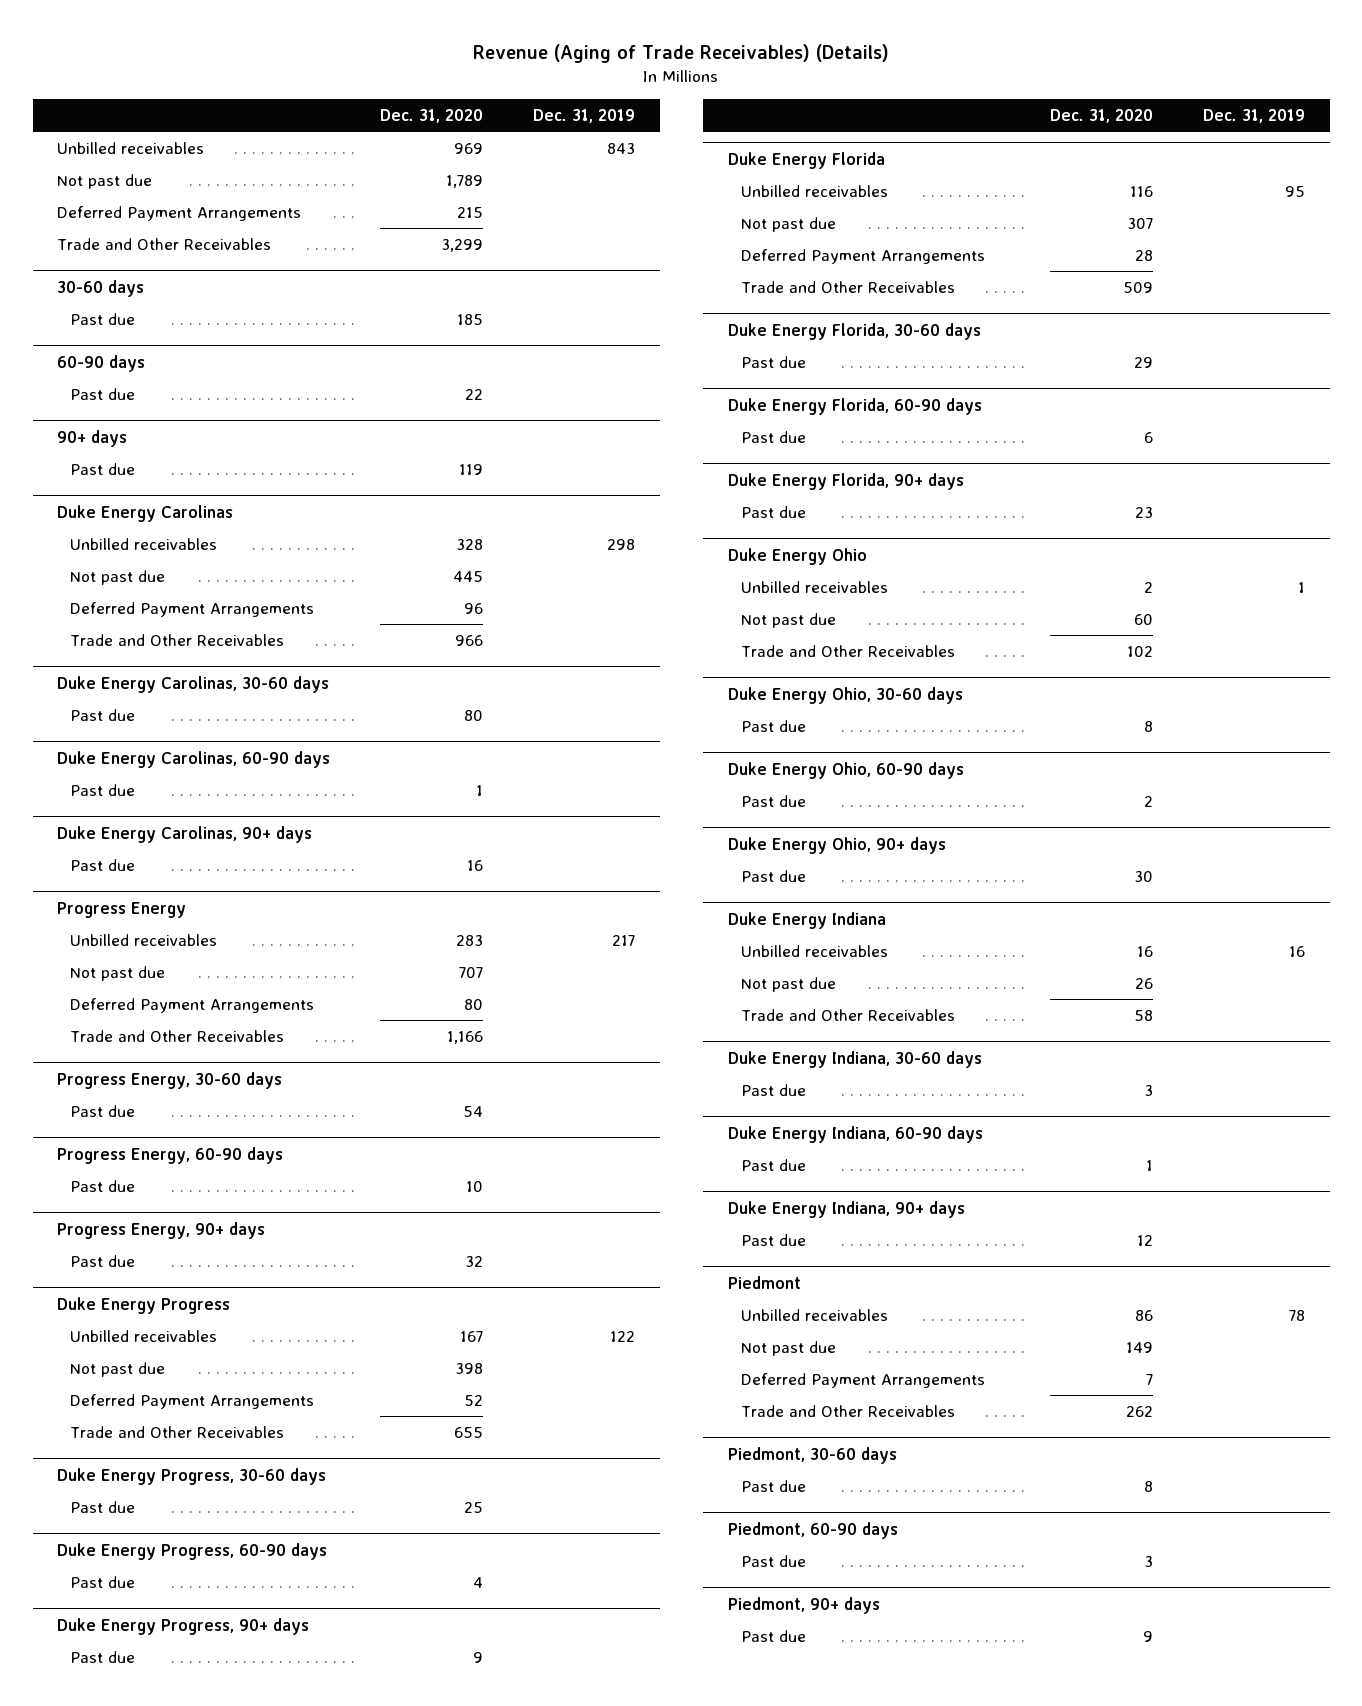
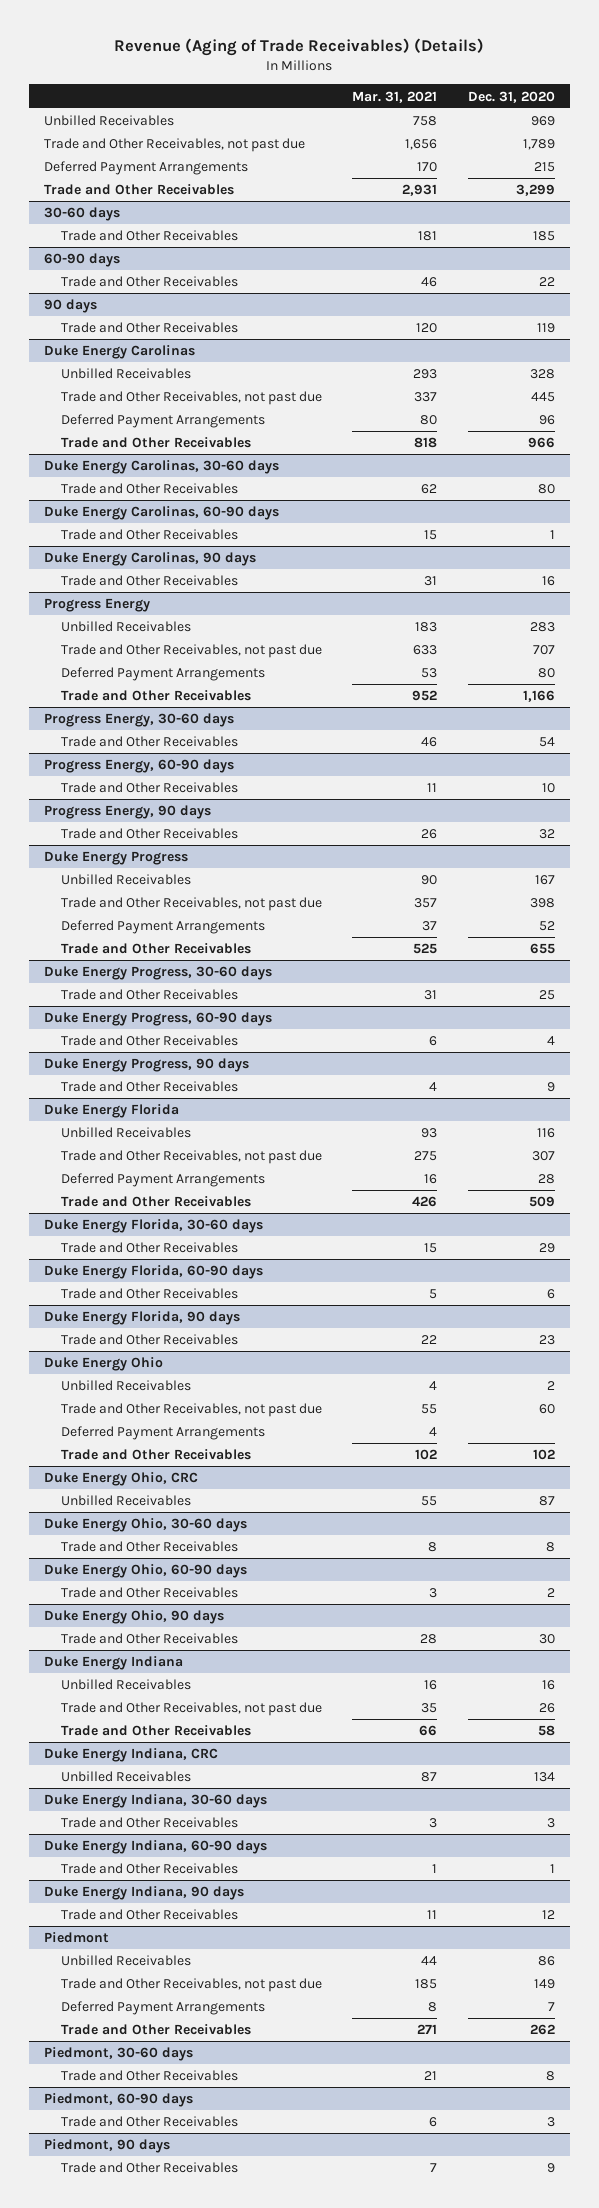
[532,109,635,124] Dec. 31, 2019 -> none
none -> [352,90,438,103] Mar. 31, 2021
[57,141,205,154] Unbilled receivables -> [44,115,175,127] Unbilled Receivables
[57,173,153,189] Not past due -> [44,138,306,153] Trade and Other Receivables, not past due
[70,312,136,325] Past due -> [60,230,238,242] Trade and Other Receivables
[70,387,136,400] Past due -> [60,276,238,288] Trade and Other Receivables
[57,429,128,447] 90+ days -> [44,299,98,314] 90 days
[70,462,136,475] Past due -> [60,322,238,334] Trade and Other Receivables
[70,537,218,550] Unbilled receivables -> [60,368,191,380] Unbilled Receivables
[70,569,166,585] Not past due -> [60,391,322,406] Trade and Other Receivables, not past due
[70,708,136,721] Past due -> [60,483,238,495] Trade and Other Receivables
[70,783,136,796] Past due -> [60,529,238,541] Trade and Other Receivables
[57,825,313,843] Duke Energy Carolinas, 90+ days -> [44,552,257,567] Duke Energy Carolinas, 90 days
[70,858,136,871] Past due -> [60,575,238,587] Trade and Other Receivables
[70,933,218,946] Unbilled receivables -> [60,621,191,633] Unbilled Receivables
[70,965,166,981] Not past due -> [60,644,322,659] Trade and Other Receivables, not past due
[70,1104,136,1117] Past due -> [60,736,238,748] Trade and Other Receivables
[70,1179,136,1192] Past due -> [60,782,238,794] Trade and Other Receivables
[57,1221,266,1239] Progress Energy, 90+ days -> [44,805,212,820] Progress Energy, 90 days
[70,1254,136,1267] Past due -> [60,828,238,840] Trade and Other Receivables
[70,1329,218,1342] Unbilled receivables -> [60,874,191,886] Unbilled Receivables
[70,1361,166,1377] Not past due -> [60,897,322,912] Trade and Other Receivables, not past due
[70,1500,136,1513] Past due -> [60,989,238,1001] Trade and Other Receivables
[70,1575,136,1588] Past due -> [60,1035,238,1047] Trade and Other Receivables
[57,1617,310,1635] Duke Energy Progress, 90+ days -> [44,1058,250,1073] Duke Energy Progress, 90 days
[70,1650,136,1663] Past due -> [60,1081,238,1093] Trade and Other Receivables
[740,184,888,197] Unbilled receivables -> [60,1127,191,1139] Unbilled Receivables
[740,216,836,232] Not past due -> [60,1150,322,1165] Trade and Other Receivables, not past due
[740,355,806,368] Past due -> [60,1242,238,1254] Trade and Other Receivables
[740,430,806,443] Past due -> [60,1288,238,1300] Trade and Other Receivables
[727,472,964,490] Duke Energy Florida, 90+ days -> [44,1311,241,1326] Duke Energy Florida, 90 days
[740,505,806,518] Past due -> [60,1334,238,1346] Trade and Other Receivables
[740,580,888,593] Unbilled receivables -> [60,1380,191,1392] Unbilled Receivables
[740,612,836,628] Not past due -> [60,1403,322,1418] Trade and Other Receivables, not past due
none -> [60,1426,265,1441] Deferred Payment Arrangements
none -> [44,1472,199,1487] Duke Energy Ohio, CRC
none -> [60,1495,191,1507] Unbilled Receivables
[740,719,806,732] Past due -> [60,1541,238,1553] Trade and Other Receivables
[740,794,806,807] Past due -> [60,1587,238,1599] Trade and Other Receivables
[727,836,946,854] Duke Energy Ohio, 90+ days -> [44,1610,225,1625] Duke Energy Ohio, 90 days
[740,869,806,882] Past due -> [60,1633,238,1645] Trade and Other Receivables
[740,944,888,957] Unbilled receivables -> [60,1679,191,1691] Unbilled Receivables
[740,976,836,992] Not past due -> [60,1702,322,1717] Trade and Other Receivables, not past due
none -> [44,1748,219,1763] Duke Energy Indiana, CRC
none -> [60,1771,191,1783] Unbilled Receivables
[740,1083,806,1096] Past due -> [60,1817,238,1829] Trade and Other Receivables
[740,1158,806,1171] Past due -> [60,1863,238,1875] Trade and Other Receivables
[727,1200,965,1218] Duke Energy Indiana, 90+ days -> [44,1886,245,1901] Duke Energy Indiana, 90 days
[740,1233,806,1246] Past due -> [60,1909,238,1921] Trade and Other Receivables
[740,1308,888,1321] Unbilled receivables -> [60,1955,191,1967] Unbilled Receivables
[740,1340,836,1356] Not past due -> [60,1978,322,1993] Trade and Other Receivables, not past due
[740,1479,806,1492] Past due -> [60,2070,238,2082] Trade and Other Receivables
[740,1554,806,1567] Past due -> [60,2116,238,2128] Trade and Other Receivables
[727,1596,880,1614] Piedmont, 90+ days -> [44,2139,171,2154] Piedmont, 90 days
[740,1629,806,1642] Past due -> [60,2162,238,2174] Trade and Other Receivables

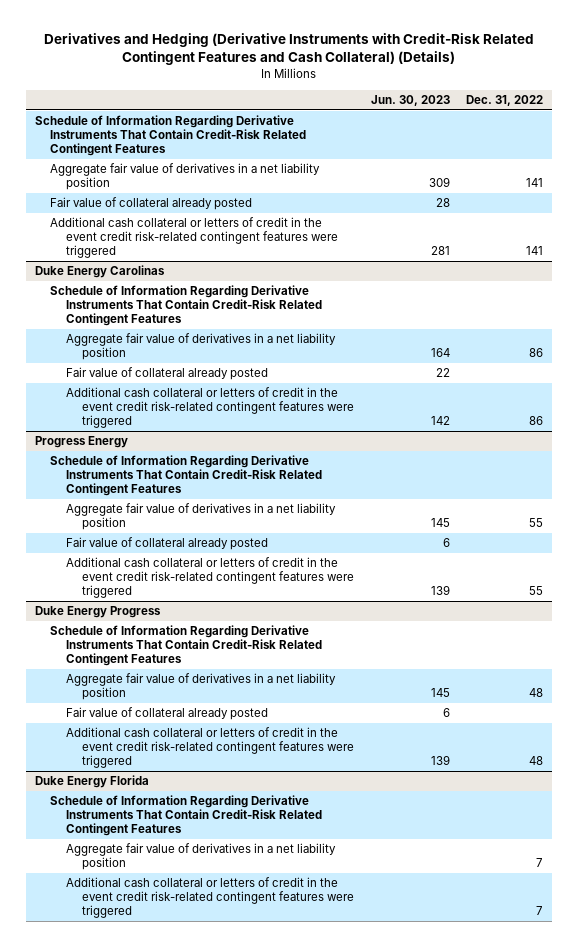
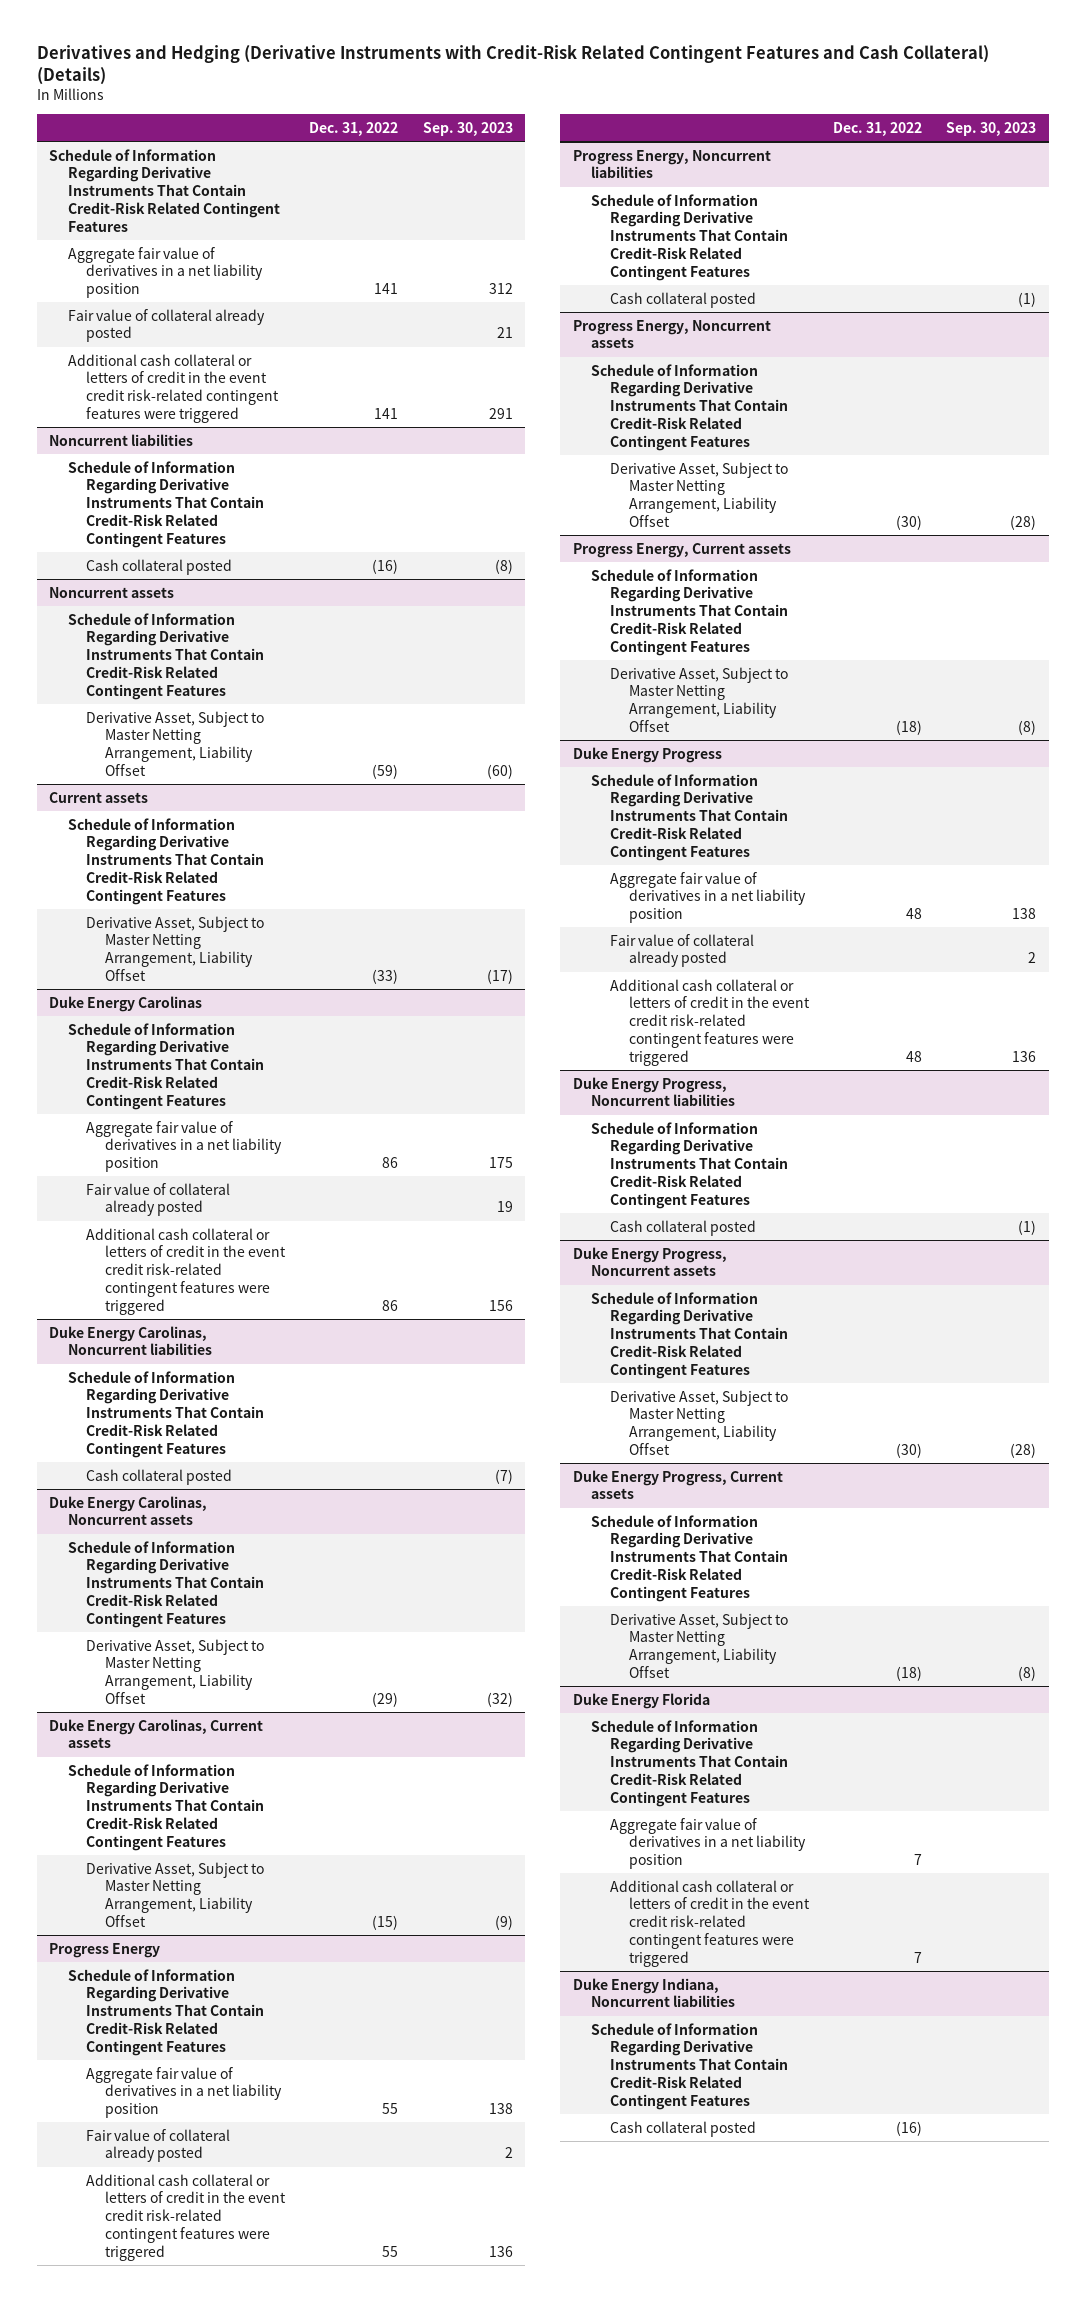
[370,94,450,106] Jun. 30, 2023 -> none
none -> [422,121,513,136] Sep. 30, 2023
none -> [48,433,193,446] Noncurrent liabilities
none -> [67,460,265,548] Schedule of Information Regarding Derivative Instruments That Contain Credit-Risk Related Contingent Features
none -> [86,558,233,575] Cash collateral posted
none -> [48,586,174,598] Noncurrent assets
none -> [67,612,265,700] Schedule of Information Regarding Derivative Instruments That Contain Credit-Risk Related Contingent Features
none -> [86,710,265,777] Derivative Asset, Subject to Master Netting Arrangement, Liability Offset
none -> [48,791,148,803] Current assets
none -> [67,817,265,905] Schedule of Information Regarding Derivative Instruments That Contain Credit-Risk Related Contingent Features
none -> [86,915,265,982] Derivative Asset, Subject to Master Netting Arrangement, Liability Offset
none -> [48,1325,212,1356] Duke Energy Carolinas, Noncurrent liabilities
none -> [67,1370,265,1458] Schedule of Information Regarding Derivative Instruments That Contain Credit-Risk Related Contingent Features
none -> [86,1468,233,1485] Cash collateral posted
none -> [48,1495,207,1526] Duke Energy Carolinas, Noncurrent assets
none -> [67,1540,265,1628] Schedule of Information Regarding Derivative Instruments That Contain Credit-Risk Related Contingent Features
none -> [86,1638,265,1705] Derivative Asset, Subject to Master Netting Arrangement, Liability Offset
none -> [48,1718,263,1749] Duke Energy Carolinas, Current assets
none -> [67,1763,265,1851] Schedule of Information Regarding Derivative Instruments That Contain Credit-Risk Related Contingent Features
none -> [86,1861,265,1928] Derivative Asset, Subject to Master Netting Arrangement, Liability Offset
none -> [572,149,771,179] Progress Energy, Noncurrent liabilities
none -> [591,193,788,281] Schedule of Information Regarding Derivative Instruments That Contain Credit-Risk Related Contingent Features
none -> [609,291,756,308] Cash collateral posted
none -> [572,319,771,349] Progress Energy, Noncurrent assets
none -> [591,363,788,451] Schedule of Information Regarding Derivative Instruments That Contain Credit-Risk Related Contingent Features
none -> [609,461,788,528] Derivative Asset, Subject to Master Netting Arrangement, Liability Offset
none -> [572,542,791,558] Progress Energy, Current assets
none -> [591,568,788,656] Schedule of Information Regarding Derivative Instruments That Contain Credit-Risk Related Contingent Features
none -> [609,666,788,733] Derivative Asset, Subject to Master Netting Arrangement, Liability Offset
none -> [572,1076,736,1107] Duke Energy Progress, Noncurrent liabilities
none -> [591,1121,788,1209] Schedule of Information Regarding Derivative Instruments That Contain Credit-Risk Related Contingent Features
none -> [609,1219,756,1236] Cash collateral posted
none -> [572,1246,727,1277] Duke Energy Progress, Noncurrent assets
none -> [591,1291,788,1379] Schedule of Information Regarding Derivative Instruments That Contain Credit-Risk Related Contingent Features
none -> [609,1389,788,1456] Derivative Asset, Subject to Master Netting Arrangement, Liability Offset
none -> [572,1469,783,1500] Duke Energy Progress, Current assets
none -> [591,1514,788,1602] Schedule of Information Regarding Derivative Instruments That Contain Credit-Risk Related Contingent Features
none -> [609,1612,788,1679] Derivative Asset, Subject to Master Netting Arrangement, Liability Offset
none -> [572,1977,736,2008] Duke Energy Indiana, Noncurrent liabilities
none -> [591,2022,788,2110] Schedule of Information Regarding Derivative Instruments That Contain Credit-Risk Related Contingent Features
none -> [609,2120,756,2137] Cash collateral posted

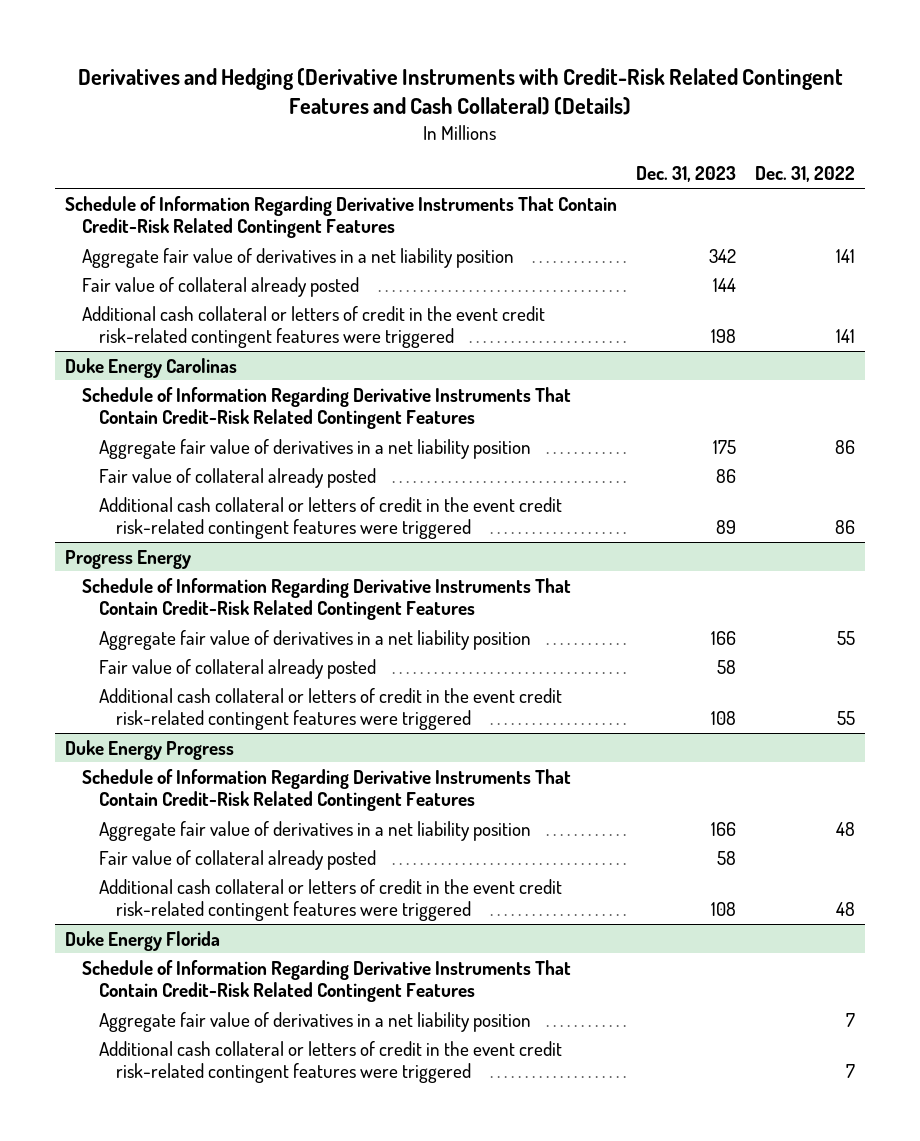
[422,121,513,136] Sep. 30, 2023 -> none
none -> [636,166,737,183] Dec. 31, 2023
[48,433,193,446] Noncurrent liabilities -> none
[67,460,265,548] Schedule of Information Regarding Derivative Instruments That Contain Credit-Risk Related Contingent Features -> none
[86,558,233,575] Cash collateral posted -> none
[48,586,174,598] Noncurrent assets -> none
[67,612,265,700] Schedule of Information Regarding Derivative Instruments That Contain Credit-Risk Related Contingent Features -> none
[86,710,265,777] Derivative Asset, Subject to Master Netting Arrangement, Liability Offset -> none
[48,791,148,803] Current assets -> none
[67,817,265,905] Schedule of Information Regarding Derivative Instruments That Contain Credit-Risk Related Contingent Features -> none
[86,915,265,982] Derivative Asset, Subject to Master Netting Arrangement, Liability Offset -> none
[48,1325,212,1356] Duke Energy Carolinas, Noncurrent liabilities -> none
[67,1370,265,1458] Schedule of Information Regarding Derivative Instruments That Contain Credit-Risk Related Contingent Features -> none
[86,1468,233,1485] Cash collateral posted -> none
[48,1495,207,1526] Duke Energy Carolinas, Noncurrent assets -> none
[67,1540,265,1628] Schedule of Information Regarding Derivative Instruments That Contain Credit-Risk Related Contingent Features -> none
[86,1638,265,1705] Derivative Asset, Subject to Master Netting Arrangement, Liability Offset -> none
[48,1718,263,1749] Duke Energy Carolinas, Current assets -> none
[67,1763,265,1851] Schedule of Information Regarding Derivative Instruments That Contain Credit-Risk Related Contingent Features -> none
[86,1861,265,1928] Derivative Asset, Subject to Master Netting Arrangement, Liability Offset -> none
[572,149,771,179] Progress Energy, Noncurrent liabilities -> none
[591,193,788,281] Schedule of Information Regarding Derivative Instruments That Contain Credit-Risk Related Contingent Features -> none
[609,291,756,308] Cash collateral posted -> none
[572,319,771,349] Progress Energy, Noncurrent assets -> none
[591,363,788,451] Schedule of Information Regarding Derivative Instruments That Contain Credit-Risk Related Contingent Features -> none
[609,461,788,528] Derivative Asset, Subject to Master Netting Arrangement, Liability Offset -> none
[572,542,791,558] Progress Energy, Current assets -> none
[591,568,788,656] Schedule of Information Regarding Derivative Instruments That Contain Credit-Risk Related Contingent Features -> none
[609,666,788,733] Derivative Asset, Subject to Master Netting Arrangement, Liability Offset -> none
[572,1076,736,1107] Duke Energy Progress, Noncurrent liabilities -> none
[591,1121,788,1209] Schedule of Information Regarding Derivative Instruments That Contain Credit-Risk Related Contingent Features -> none
[609,1219,756,1236] Cash collateral posted -> none
[572,1246,727,1277] Duke Energy Progress, Noncurrent assets -> none
[591,1291,788,1379] Schedule of Information Regarding Derivative Instruments That Contain Credit-Risk Related Contingent Features -> none
[609,1389,788,1456] Derivative Asset, Subject to Master Netting Arrangement, Liability Offset -> none
[572,1469,783,1500] Duke Energy Progress, Current assets -> none
[591,1514,788,1602] Schedule of Information Regarding Derivative Instruments That Contain Credit-Risk Related Contingent Features -> none
[609,1612,788,1679] Derivative Asset, Subject to Master Netting Arrangement, Liability Offset -> none
[572,1977,736,2008] Duke Energy Indiana, Noncurrent liabilities -> none
[591,2022,788,2110] Schedule of Information Regarding Derivative Instruments That Contain Credit-Risk Related Contingent Features -> none
[609,2120,756,2137] Cash collateral posted -> none

